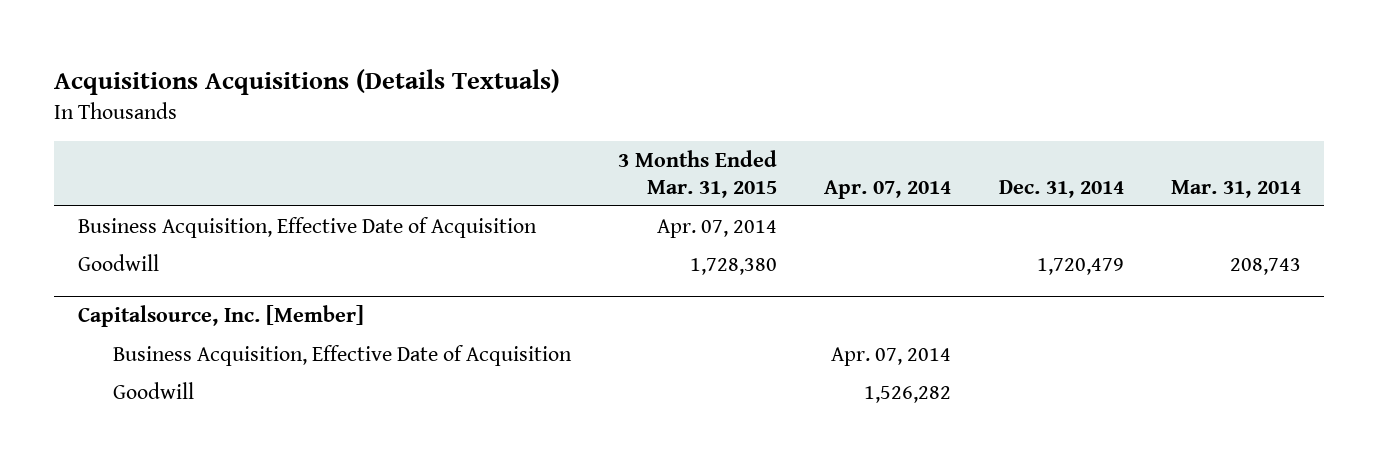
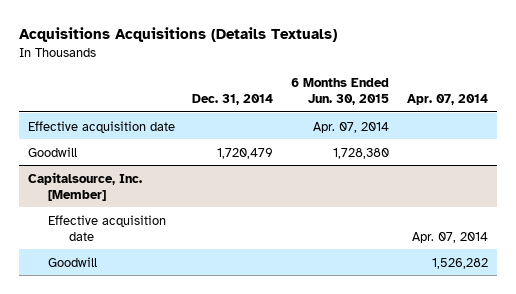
[618,150,778,198] 3 Months Ended Mar. 31, 2015 -> none
[1170,179,1301,198] Mar. 31, 2014 -> none
none -> [291,78,390,106] 6 Months Ended Jun. 30, 2015
[78,217,538,239] Business Acquisition, Effective Date of Acquisition -> [27,120,175,133] Effective acquisition date
[113,345,573,367] Business Acquisition, Effective Date of Acquisition -> [48,214,167,241] Effective acquisition date

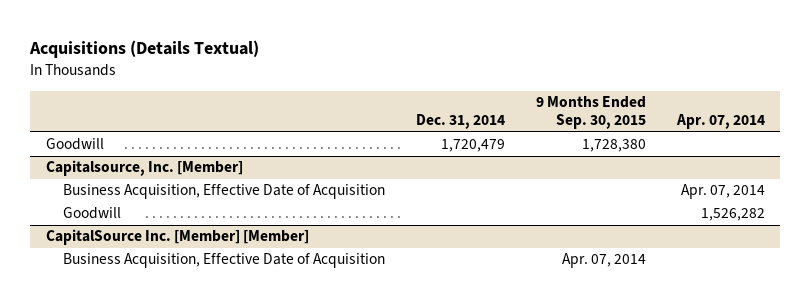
[18,26,337,42] Acquisitions Acquisitions (Details Textuals) -> [29,40,260,59] Acquisitions (Details Textual)
[291,78,390,106] 6 Months Ended Jun. 30, 2015 -> none
none -> [536,96,647,130] 9 Months Ended Sep. 30, 2015
[27,120,175,133] Effective acquisition date -> none
[48,214,167,241] Effective acquisition date -> [63,184,386,200] Business Acquisition, Effective Date of Acquisition
none -> [45,229,309,246] CapitalSource Inc. [Member] [Member]
none -> [63,253,386,269] Business Acquisition, Effective Date of Acquisition

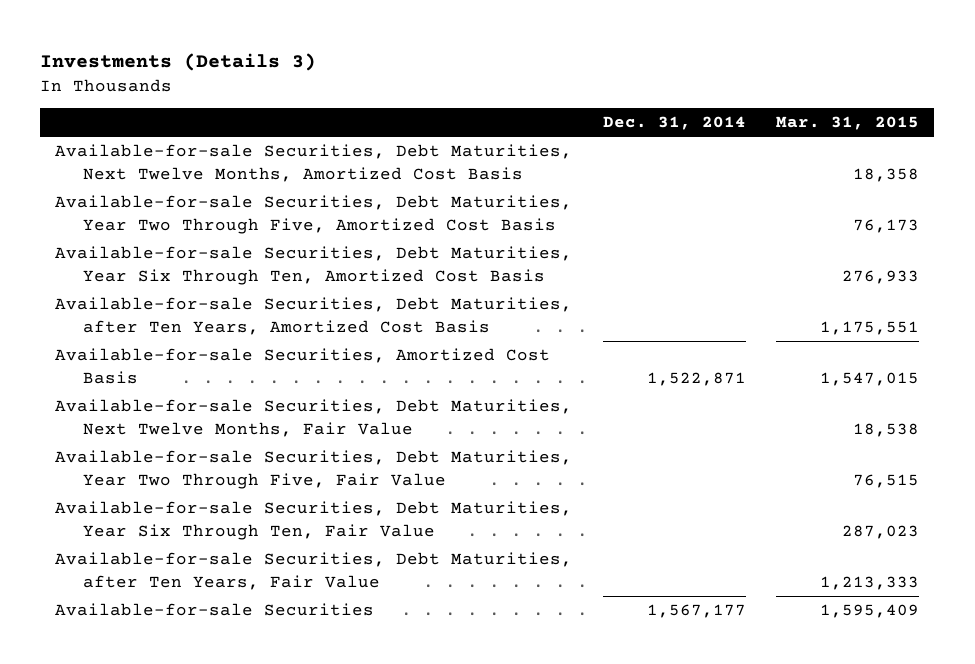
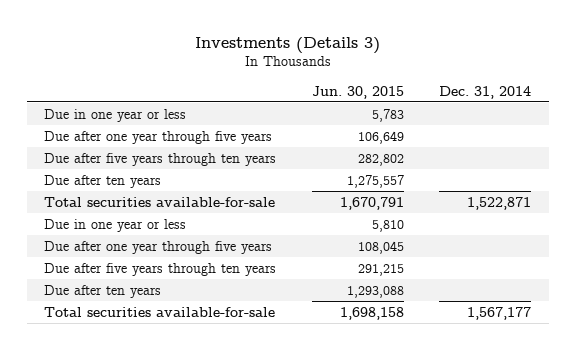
[776,116,920,131] Mar. 31, 2015 -> none
none -> [311,85,404,99] Jun. 30, 2015
[55,144,573,182] Available-for-sale Securities, Debt Maturities, Next Twelve Months, Amortized Cost Basis -> [44,108,187,122] Due in one year or less
[55,195,573,234] Available-for-sale Securities, Debt Maturities, Year Two Through Five, Amortized Cost Basis -> [44,130,273,144] Due after one year through five years
[55,246,573,285] Available-for-sale Securities, Debt Maturities, Year Six Through Ten, Amortized Cost Basis -> [44,152,277,166] Due after five years through ten years
[55,297,573,335] Available-for-sale Securities, Debt Maturities, after Ten Years, Amortized Cost Basis -> [44,174,162,188] Due after ten years
[55,348,551,384] Available-for-sale Securities, Amortized Cost Basis -> [44,196,276,207] Total securities available-for-sale
[55,399,573,437] Available-for-sale Securities, Debt Maturities, Next Twelve Months, Fair Value -> [44,218,187,232] Due in one year or less
[55,450,573,489] Available-for-sale Securities, Debt Maturities, Year Two Through Five, Fair Value -> [44,240,273,254] Due after one year through five years
[55,501,573,540] Available-for-sale Securities, Debt Maturities, Year Six Through Ten, Fair Value -> [44,262,277,276] Due after five years through ten years
[55,552,573,590] Available-for-sale Securities, Debt Maturities, after Ten Years, Fair Value -> [44,284,162,298] Due after ten years
[55,603,375,617] Available-for-sale Securities -> [44,306,276,317] Total securities available-for-sale

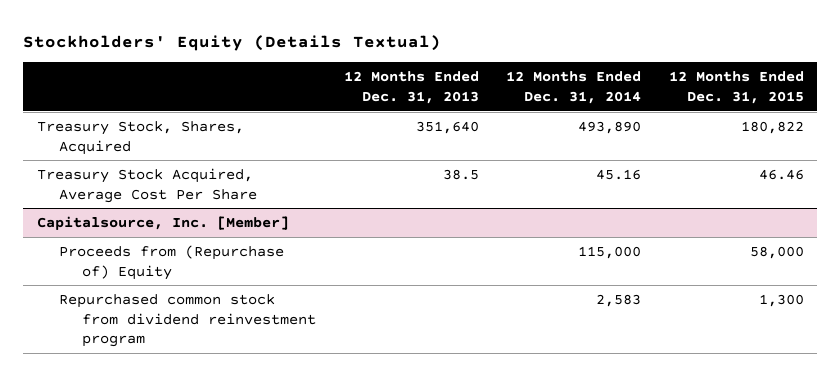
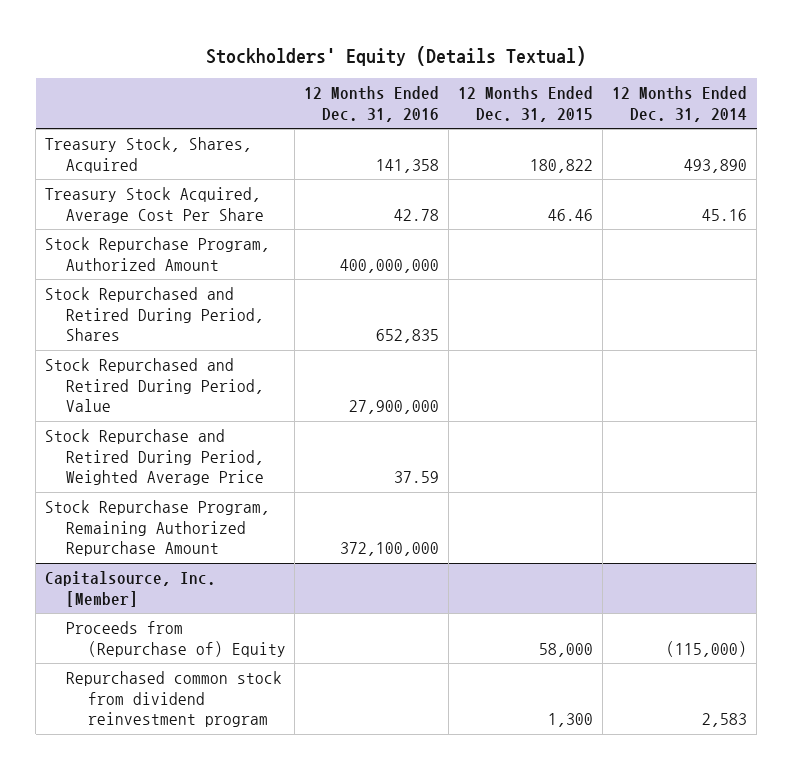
[343,71,479,104] 12 Months Ended Dec. 31, 2013 -> none
none -> [304,86,440,123] 12 Months Ended Dec. 31, 2016
none -> [45,237,271,271] Stock Repurchase Program, Authorized Amount
none -> [45,287,265,342] Stock Repurchased and Retired During Period, Shares
none -> [45,358,265,413] Stock Repurchased and Retired During Period, Value
none -> [45,429,265,486] Stock Repurchase and Retired During Period, Weighted Average Price
none -> [45,500,271,557] Stock Repurchase Program, Remaining Authorized Repurchase Amount
[578,245,642,259] 115,000 -> [666,640,748,657] (115,000)

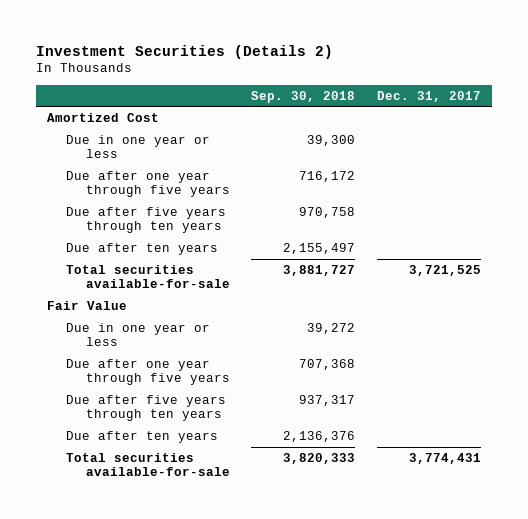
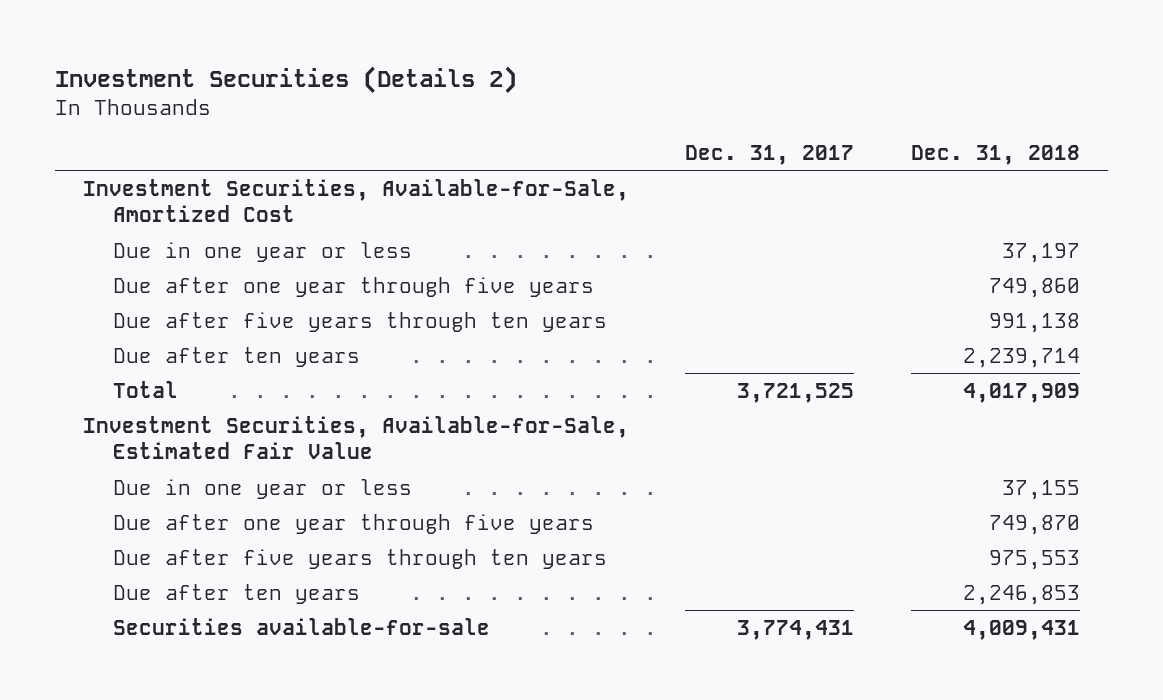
[251,90,356,103] Sep. 30, 2018 -> none
none -> [910,144,1080,165] Dec. 31, 2018
[47,112,160,122] Amortized Cost -> none
none -> [83,178,630,223] Investment Securities, Available-for-Sale, Amortized Cost
[47,300,128,310] Fair Value -> none
[66,264,230,289] Total securities available-for-sale -> [112,380,178,398] Total
none -> [83,415,630,460] Investment Securities, Available-for-Sale, Estimated Fair Value
[66,452,230,477] Total securities available-for-sale -> [112,617,490,635] Securities available-for-sale

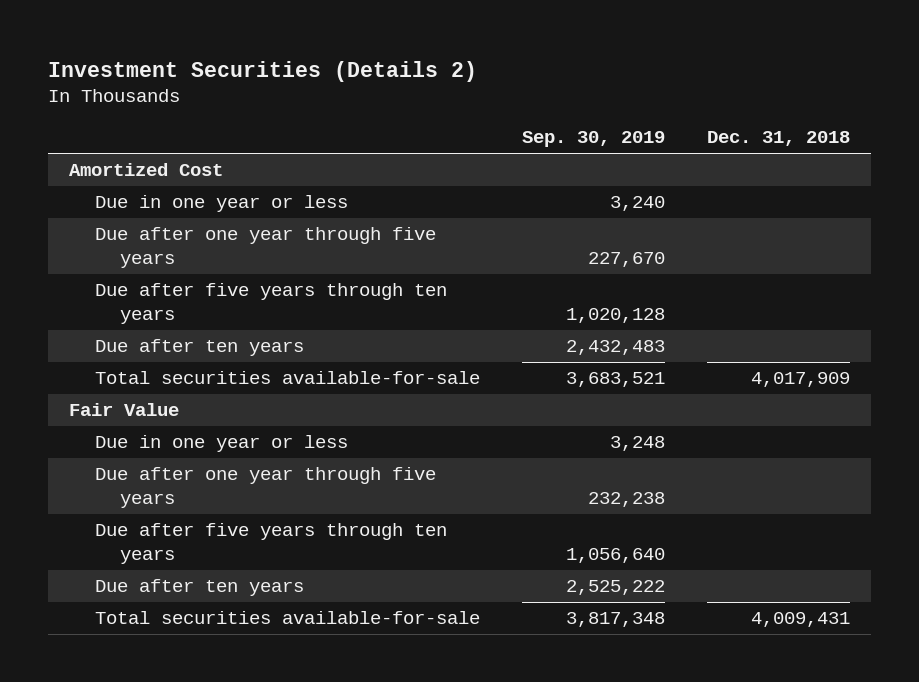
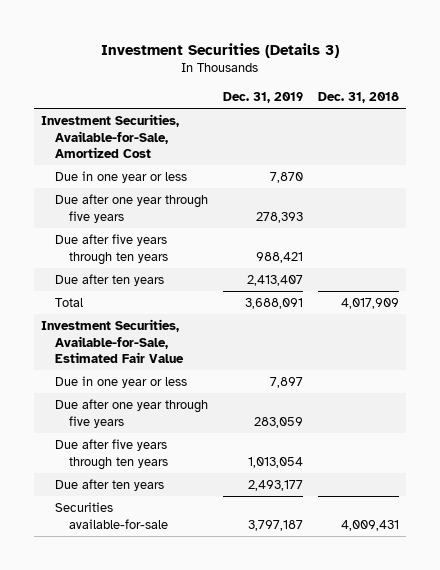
[47,60,477,82] Investment Securities (Details 2) -> [101,42,340,58] Investment Securities (Details 3)
[521,131,665,148] Sep. 30, 2019 -> none
none -> [223,92,304,104] Dec. 31, 2019
[68,163,223,177] Amortized Cost -> [41,113,180,159] Investment Securities, Available-for-Sale, Amortized Cost
[68,403,179,417] Fair Value -> none
[94,371,480,385] Total securities available-for-sale -> [55,297,84,307] Total
none -> [41,318,185,364] Investment Securities, Available-for-Sale, Estimated Fair Value
[94,611,480,625] Total securities available-for-sale -> [55,501,169,529] Securities available-for-sale

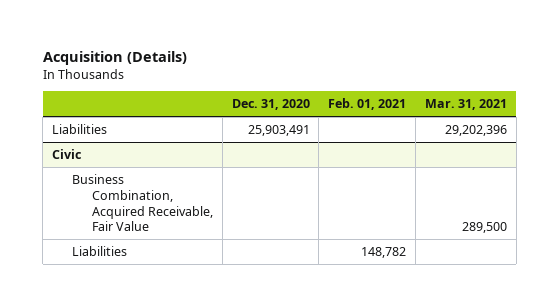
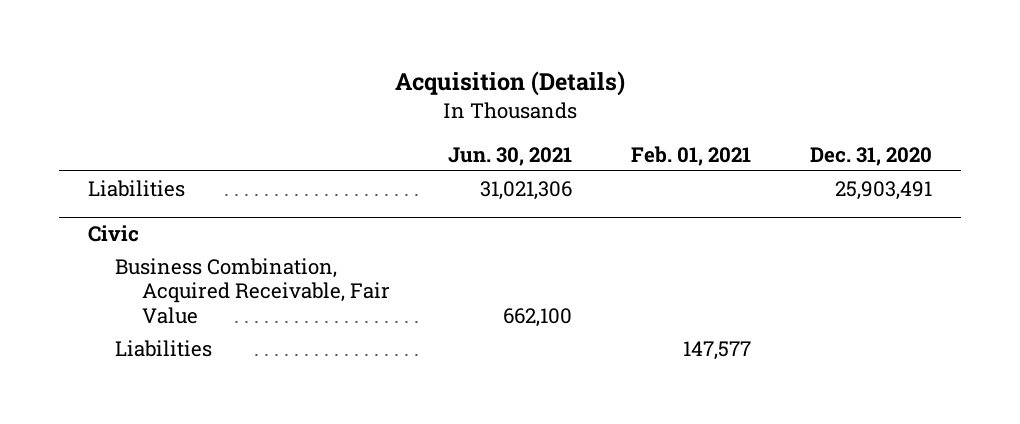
[424,99,507,111] Mar. 31, 2021 -> none
none -> [448,146,573,166] Jun. 30, 2021
[361,247,407,259] 148,782 -> [683,340,752,360] 147,577

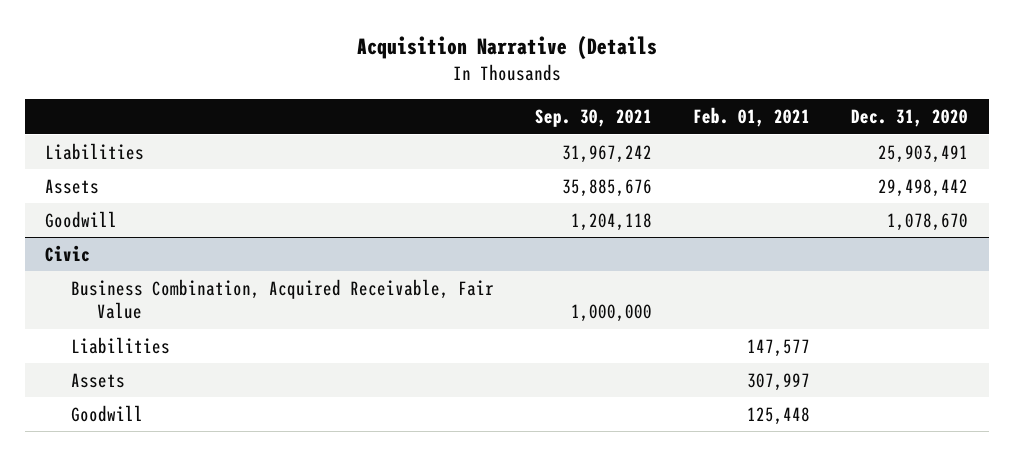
[395,71,626,97] Acquisition (Details) -> [356,36,657,61] Acquisition Narrative (Details
[448,146,573,166] Jun. 30, 2021 -> none
none -> [535,109,653,128] Sep. 30, 2021
none -> [45,178,100,194] Assets
none -> [45,210,118,228] Goodwill
none -> [71,372,126,388] Assets
none -> [71,404,144,422] Goodwill

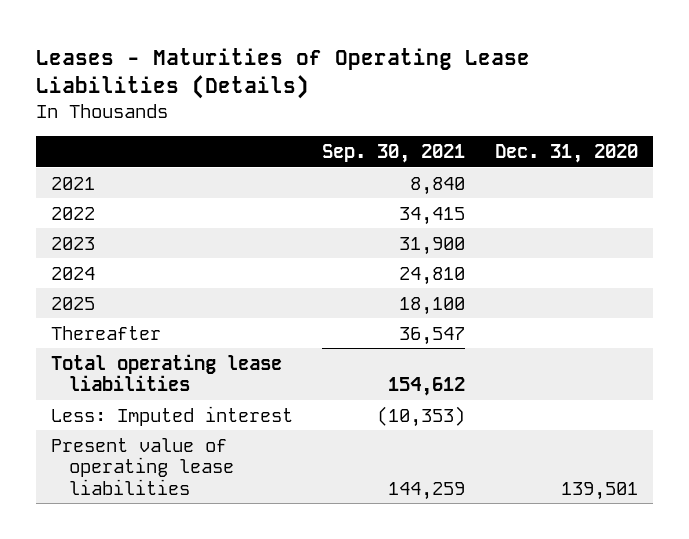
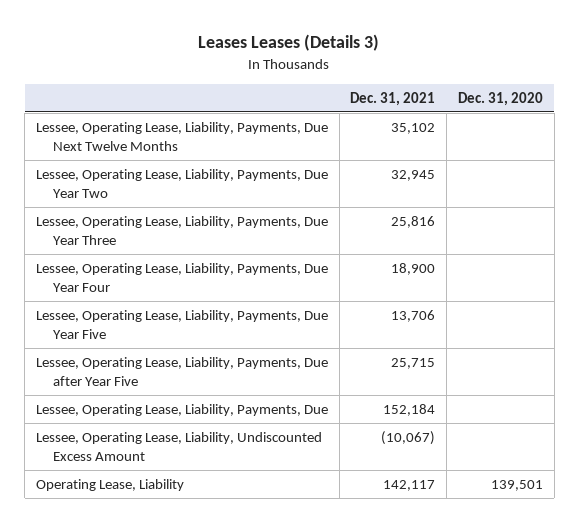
[36,47,531,100] Leases - Maturities of Operating Lease Liabilities (Details) -> [198,34,380,52] Leases Leases (Details 3)
[322,143,466,163] Sep. 30, 2021 -> none
none -> [350,91,436,106] Dec. 31, 2021
[51,176,96,190] 2021 -> [35,122,328,152] Lessee, Operating Lease, Liability, Payments, Due Next Twelve Months
[51,206,96,220] 2022 -> [35,169,328,199] Lessee, Operating Lease, Liability, Payments, Due Year Two
[51,236,96,250] 2023 -> [35,216,328,246] Lessee, Operating Lease, Liability, Payments, Due Year Three
[51,266,96,280] 2024 -> [35,263,328,293] Lessee, Operating Lease, Liability, Payments, Due Year Four
[51,296,96,310] 2025 -> [35,310,328,340] Lessee, Operating Lease, Liability, Payments, Due Year Five
[51,325,162,340] Thereafter -> [35,357,328,387] Lessee, Operating Lease, Liability, Payments, Due after Year Five
[51,353,283,392] Total operating lease liabilities -> [35,404,328,417] Lessee, Operating Lease, Liability, Payments, Due
[51,405,294,426] Less: Imputed interest -> [35,432,322,462] Lessee, Operating Lease, Liability, Undiscounted Excess Amount
[51,437,234,495] Present value of operating lease liabilities -> [35,479,184,492] Operating Lease, Liability

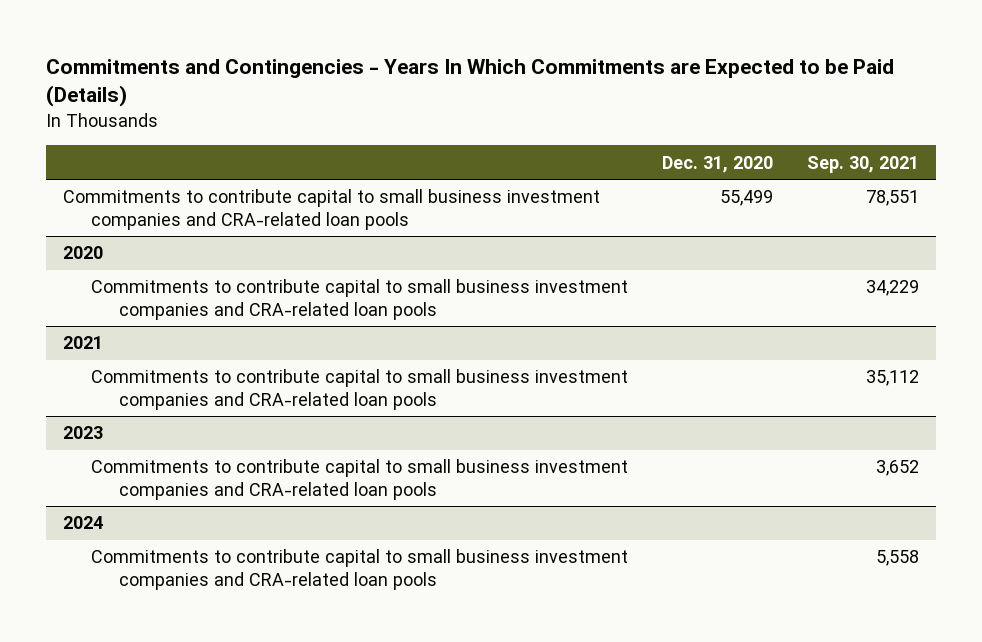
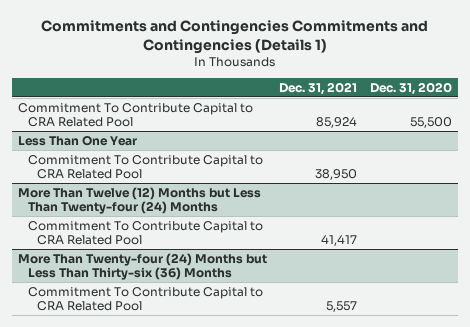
[45,59,894,108] Commitments and Contingencies - Years In Which Commitments are Expected to be Paid (Details) -> [40,19,428,54] Commitments and Contingencies Commitments and Contingencies (Details 1)
[807,155,920,173] Sep. 30, 2021 -> none
none -> [279,81,358,95] Dec. 31, 2021
[62,516,103,530] 2024 -> none
[91,549,629,590] Commitments to contribute capital to small business investment companies and CRA-related loan pools -> none
[62,189,600,230] Commitments to contribute capital to small business investment companies and CRA-related loan pools -> [18,102,254,127] Commitment To Contribute Capital to CRA Related Pool
[720,190,774,207] 55,499 -> [409,116,452,128] 55,500
[62,246,103,260] 2020 -> [18,134,138,146] Less Than One Year
[91,279,629,320] Commitments to contribute capital to small business investment companies and CRA-related loan pools -> [27,154,263,179] Commitment To Contribute Capital to CRA Related Pool
[62,336,103,350] 2021 -> [18,186,262,214] More Than Twelve (12) Months but Less Than Twenty-four (24) Months
[91,369,629,410] Commitments to contribute capital to small business investment companies and CRA-related loan pools -> [27,220,263,245] Commitment To Contribute Capital to CRA Related Pool
[62,426,103,440] 2023 -> [18,252,268,280] More Than Twenty-four (24) Months but Less Than Thirty-six (36) Months
[91,459,629,500] Commitments to contribute capital to small business investment companies and CRA-related loan pools -> [27,286,263,311] Commitment To Contribute Capital to CRA Related Pool

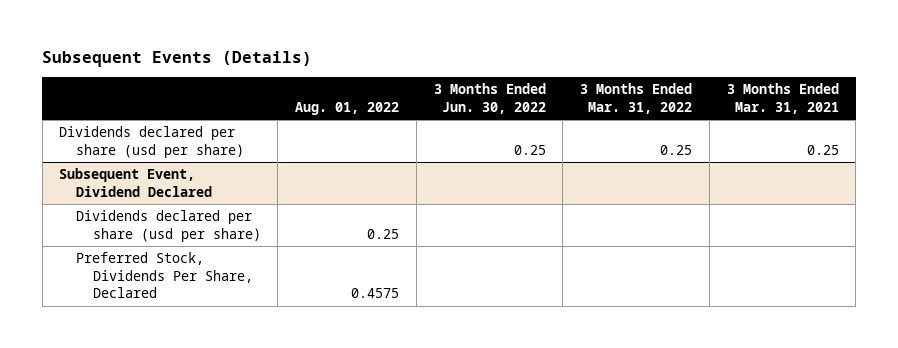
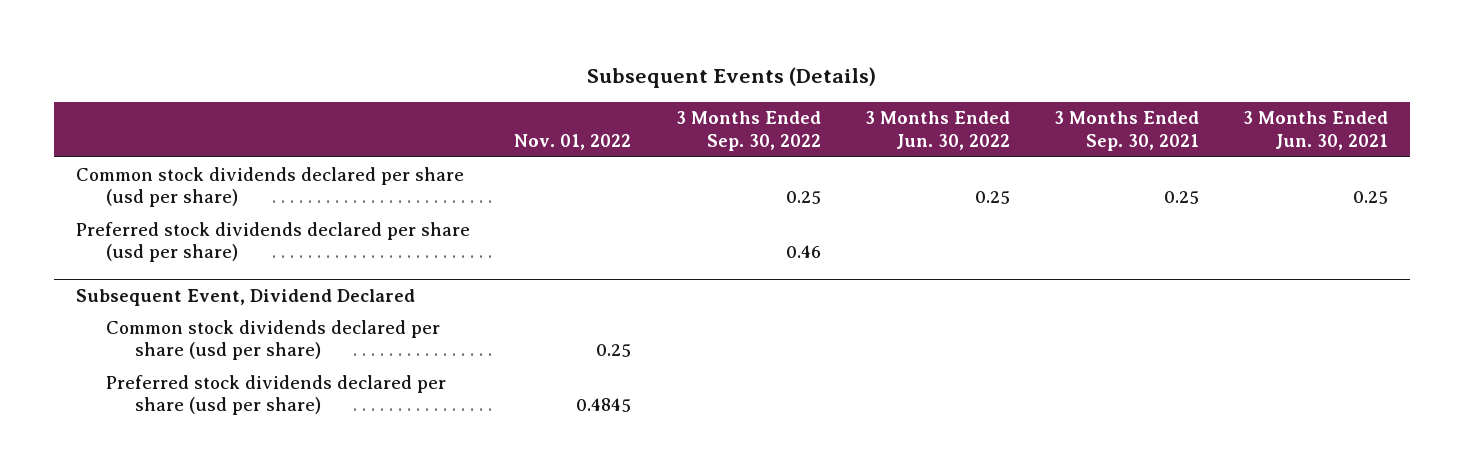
[295,101,400,115] Aug. 01, 2022 -> none
[580,83,693,114] 3 Months Ended Mar. 31, 2022 -> none
[726,83,839,114] 3 Months Ended Mar. 31, 2021 -> none
none -> [514,133,632,150] Nov. 01, 2022
none -> [675,111,821,151] 3 Months Ended Sep. 30, 2022
none -> [1054,111,1200,151] 3 Months Ended Sep. 30, 2021
none -> [1243,111,1389,150] 3 Months Ended Jun. 30, 2021
[59,126,244,158] Dividends declared per share (usd per share) -> [76,166,465,208] Common stock dividends declared per share (usd per share)
none -> [76,221,471,263] Preferred stock dividends declared per share (usd per share)
[75,210,261,242] Dividends declared per share (usd per share) -> [105,319,440,361] Common stock dividends declared per share (usd per share)
[75,252,253,299] Preferred Stock, Dividends Per Share, Declared -> [105,374,446,416] Preferred stock dividends declared per share (usd per share)

